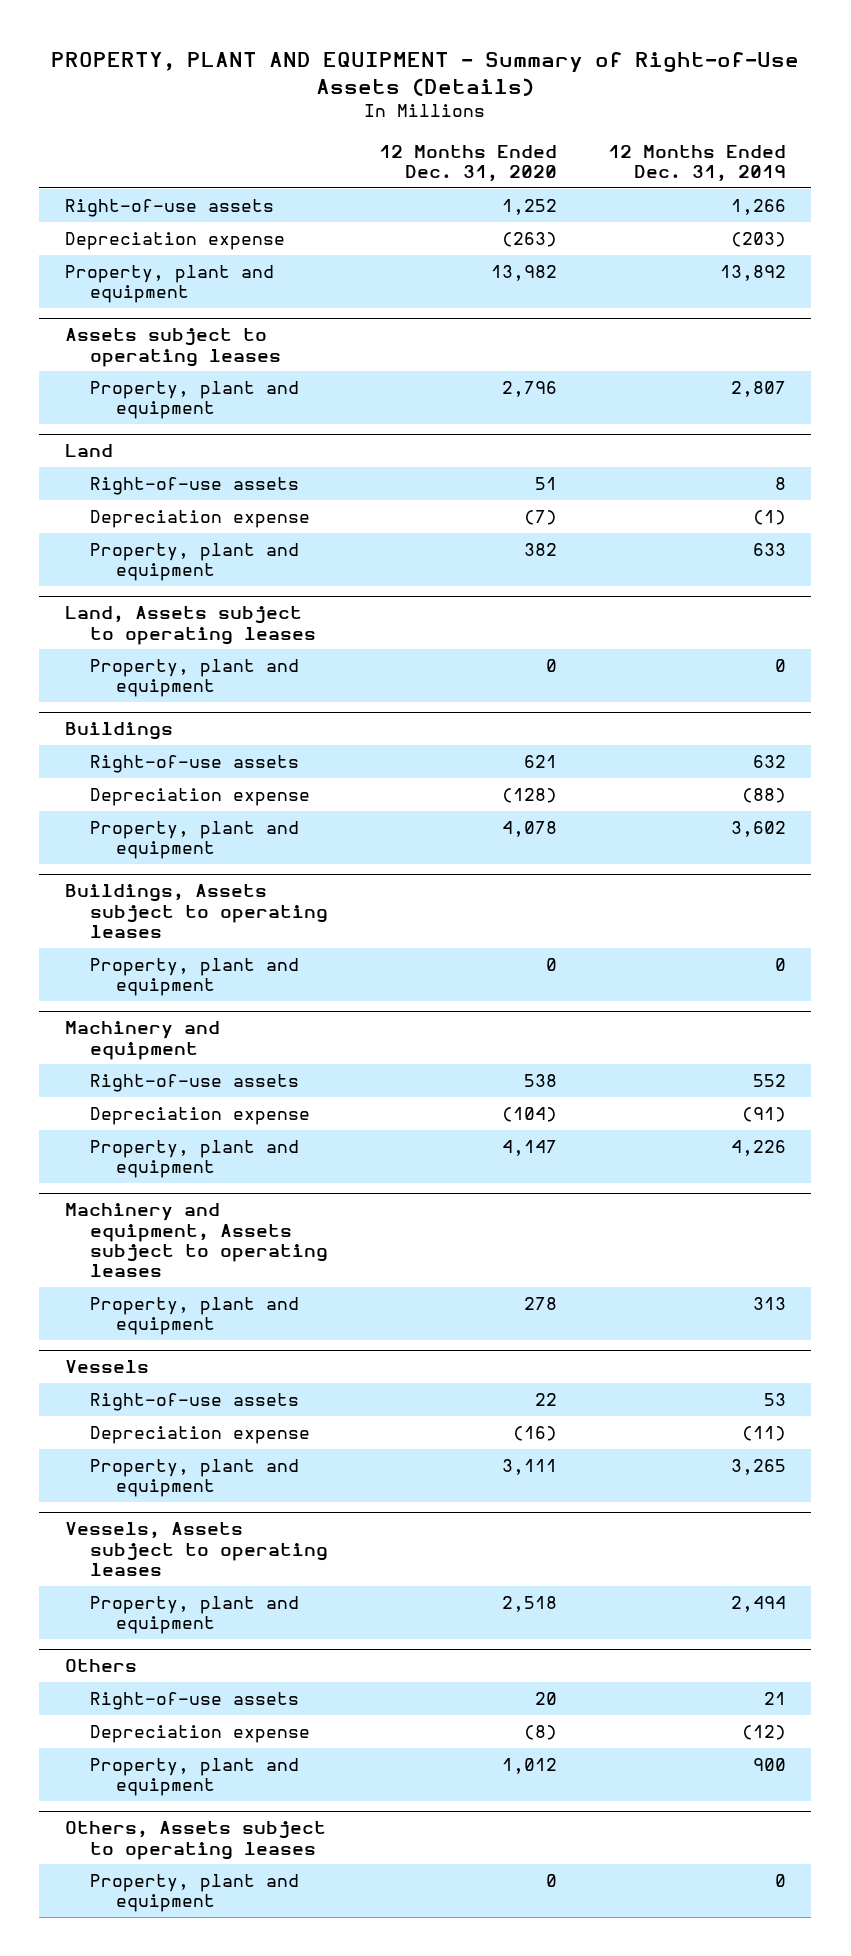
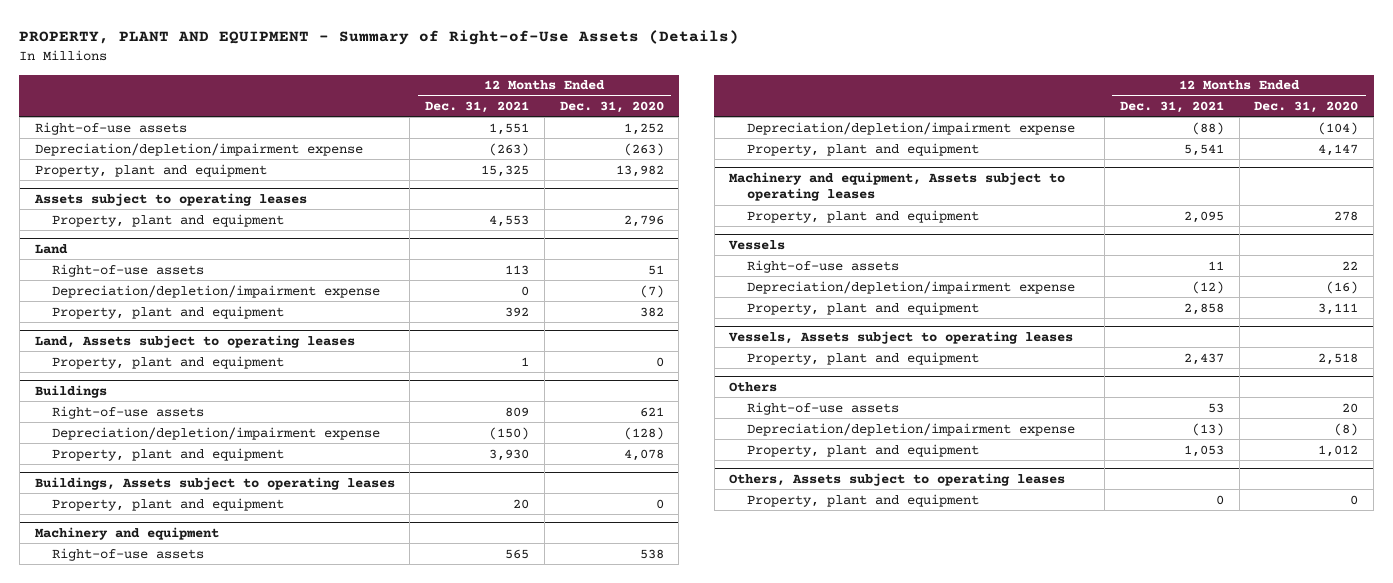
[607,144,786,183] 12 Months Ended Dec. 31, 2019 -> none
none -> [425,101,530,114] Dec. 31, 2021
[64,231,285,250] Depreciation expense -> [34,142,363,156] Depreciation/depletion/impairment expense
[90,509,311,528] Depreciation expense -> [52,284,381,298] Depreciation/depletion/impairment expense
[90,787,311,806] Depreciation expense -> [52,426,381,440] Depreciation/depletion/impairment expense
[90,1106,311,1125] Depreciation expense -> [746,121,1075,135] Depreciation/depletion/impairment expense
[90,1425,311,1444] Depreciation expense -> [746,280,1075,294] Depreciation/depletion/impairment expense
[90,1724,311,1743] Depreciation expense -> [746,422,1075,436] Depreciation/depletion/impairment expense

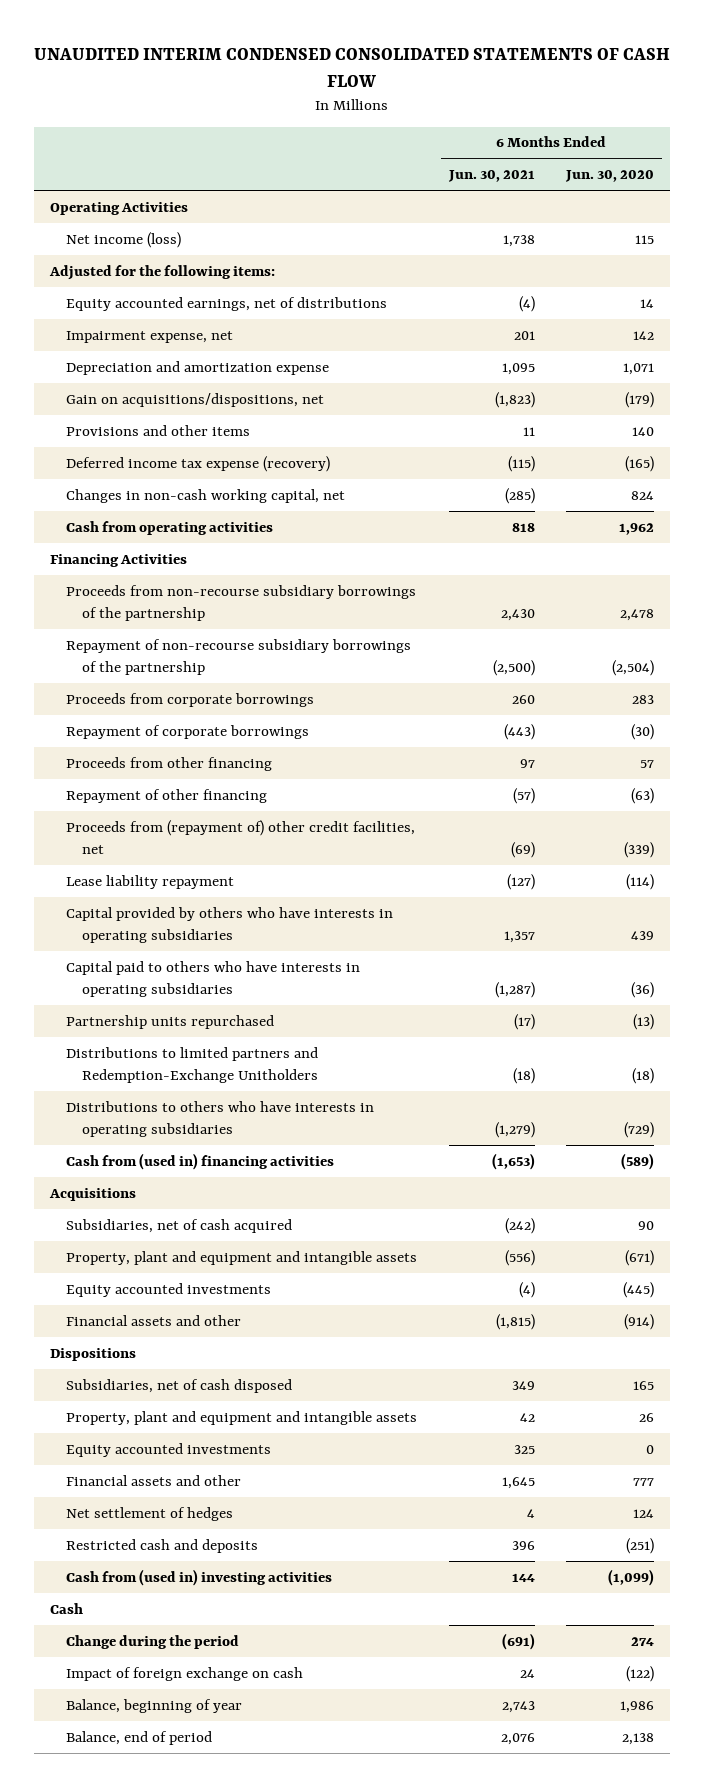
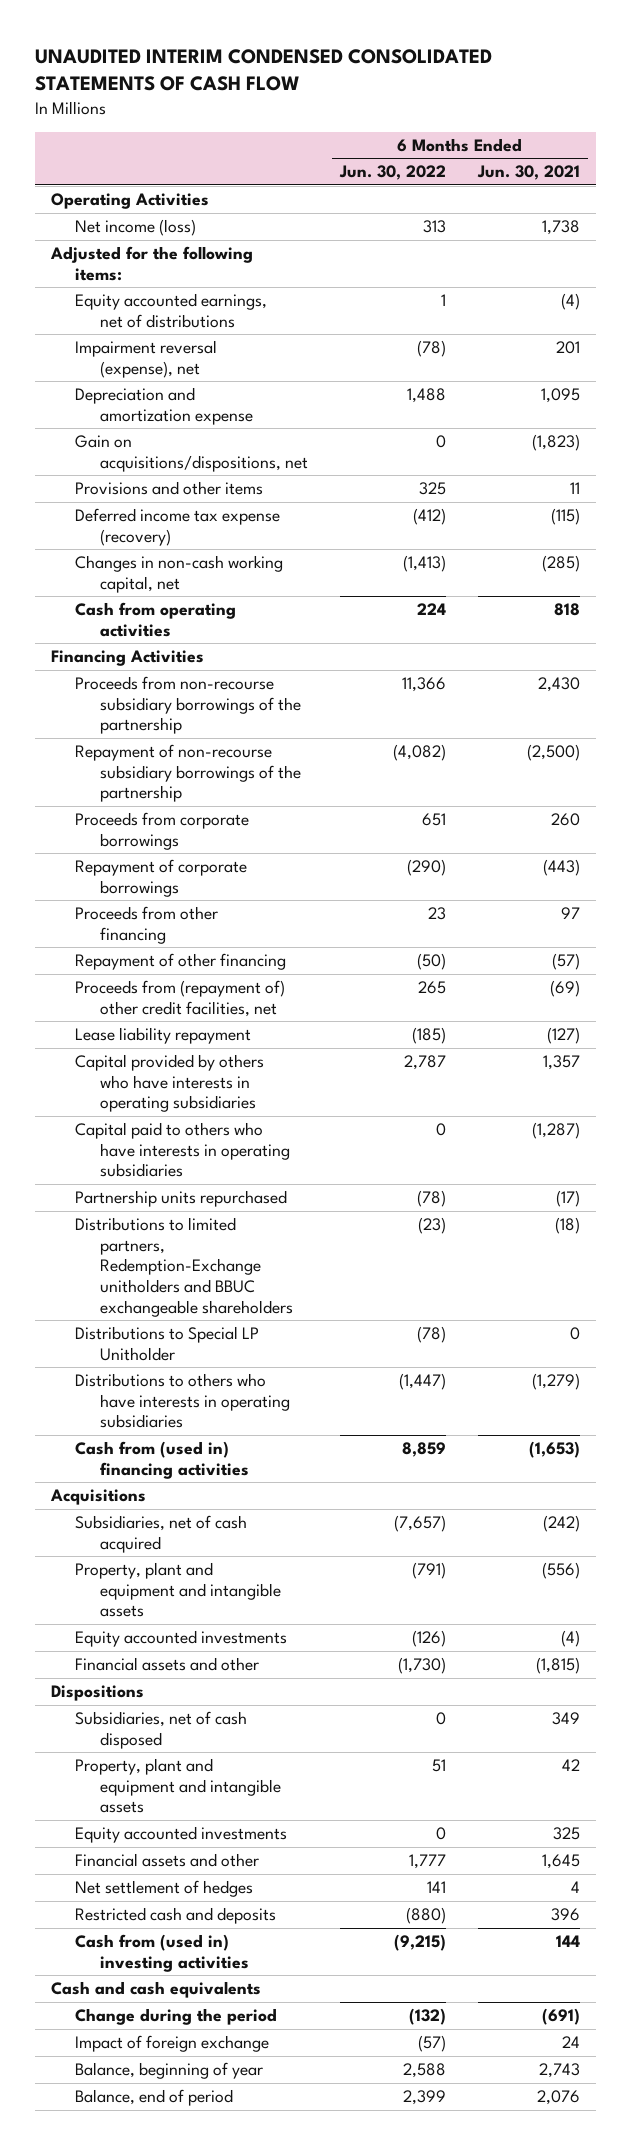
[565,170,655,183] Jun. 30, 2020 -> none
none -> [338,165,446,181] Jun. 30, 2022
[65,330,233,343] Impairment expense, net -> [75,340,218,378] Impairment reversal (expense), net
[65,1046,318,1083] Distributions to limited partners and Redemption-Exchange Unitholders -> [75,1217,293,1317] Distributions to limited partners, Redemption-Exchange unitholders and BBUC exchangeable shareholders
none -> [75,1326,260,1361] Distributions to Special LP Unitholder
[49,1602,83,1614] Cash -> [51,1981,262,1999] Cash and cash equivalents
[65,1666,303,1681] Impact of foreign exchange on cash -> [75,2035,270,2053] Impact of foreign exchange

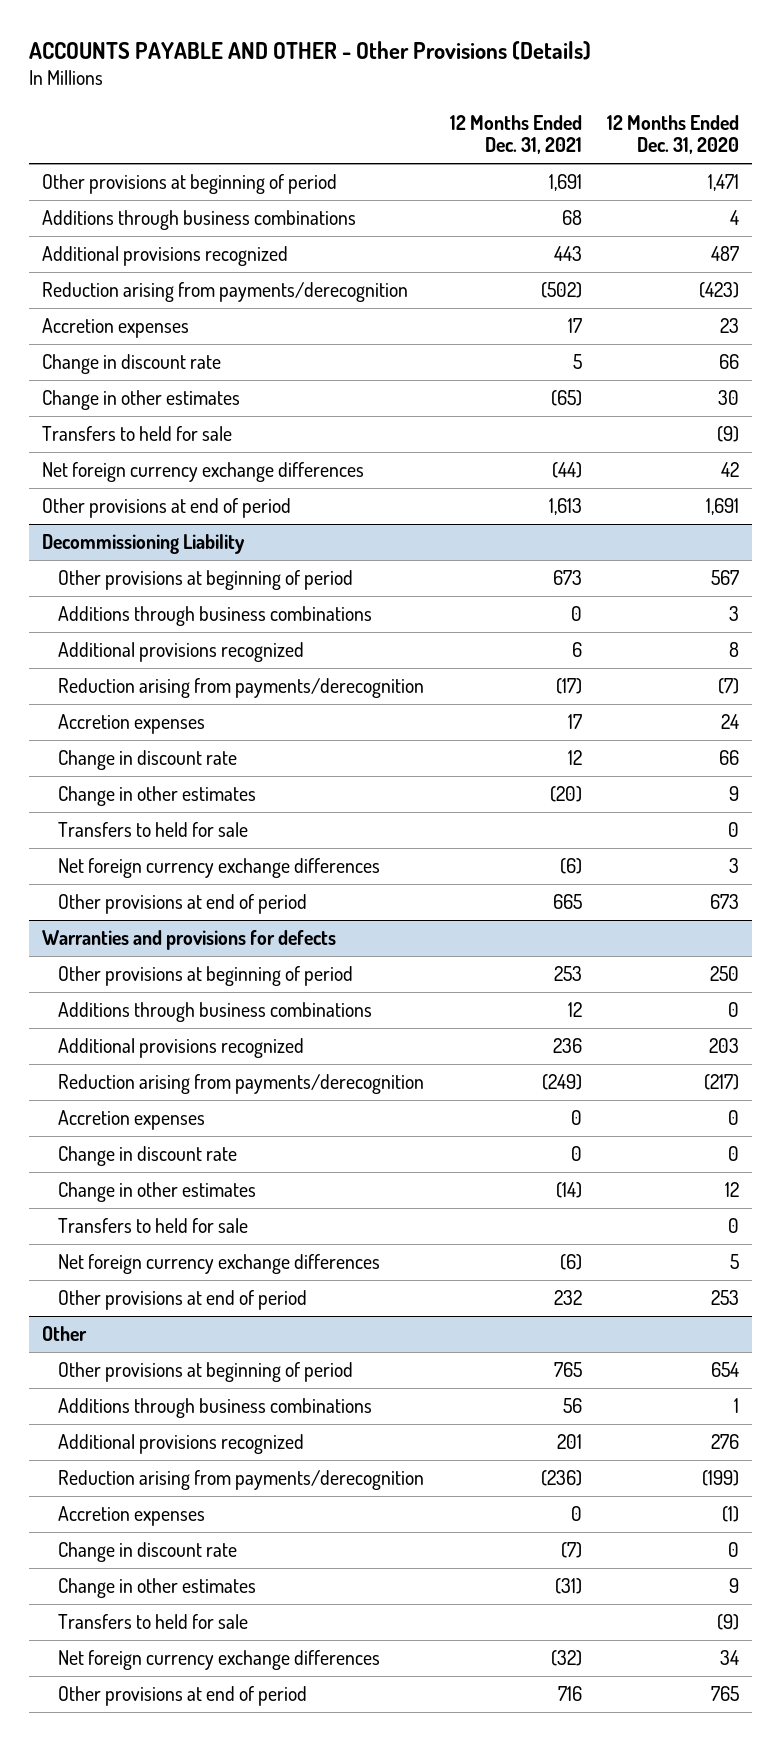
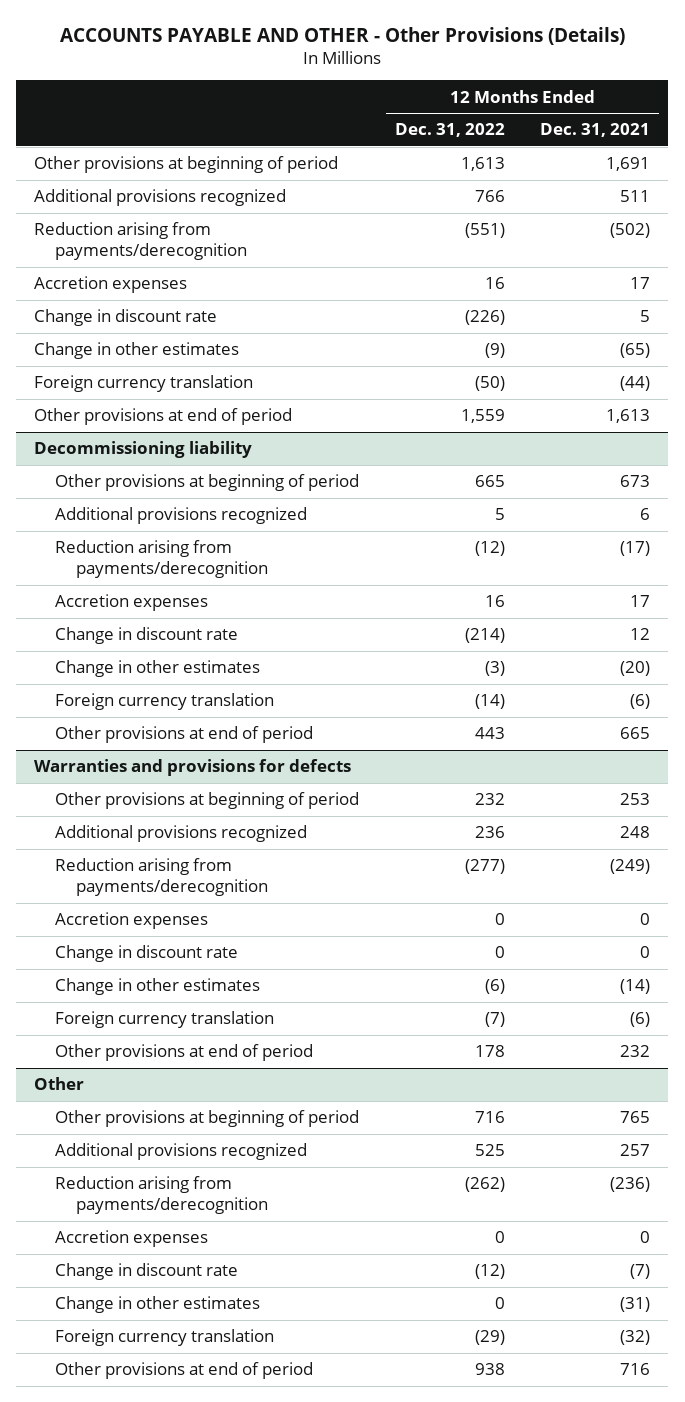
[606,114,739,155] 12 Months Ended Dec. 31, 2020 -> none
none -> [394,123,505,138] Dec. 31, 2022
[41,210,356,231] Additions through business combinations -> none
[553,246,582,262] 443 -> [620,190,651,203] 511
[41,426,232,442] Transfers to held for sale -> none
[41,462,364,483] Net foreign currency exchange differences -> [34,375,254,393] Foreign currency translation
[41,534,245,555] Decommissioning Liability -> [34,441,253,459] Decommissioning liability
[58,606,373,627] Additions through business combinations -> none
[58,822,249,838] Transfers to held for sale -> none
[58,858,381,879] Net foreign currency exchange differences -> [55,693,275,711] Foreign currency translation
[58,1002,373,1023] Additions through business combinations -> none
[552,1038,582,1054] 236 -> [620,826,651,839] 248
[58,1218,249,1234] Transfers to held for sale -> none
[58,1254,381,1275] Net foreign currency exchange differences -> [55,1011,275,1029] Foreign currency translation
[58,1398,373,1419] Additions through business combinations -> none
[556,1434,582,1450] 201 -> [620,1144,651,1157] 257
[58,1614,249,1630] Transfers to held for sale -> none
[58,1650,381,1671] Net foreign currency exchange differences -> [55,1329,275,1347] Foreign currency translation

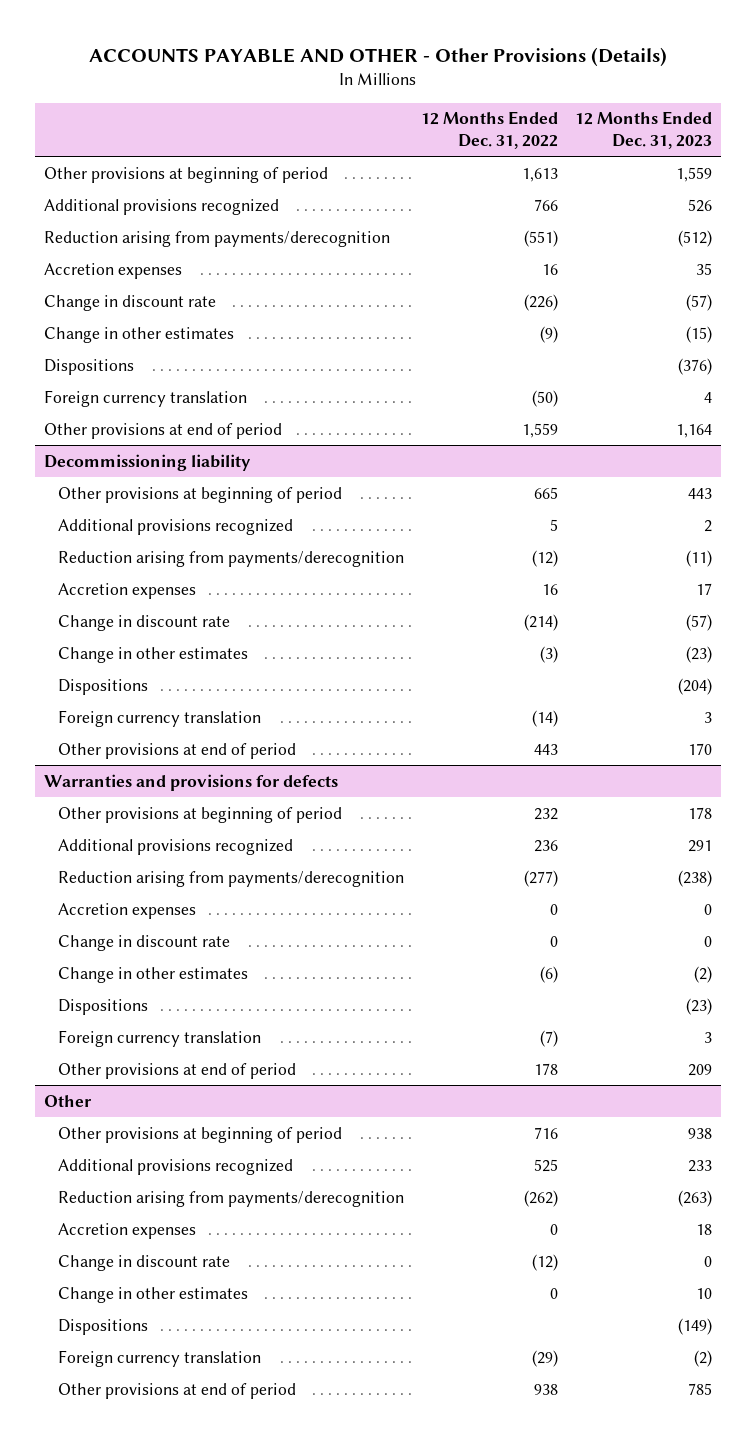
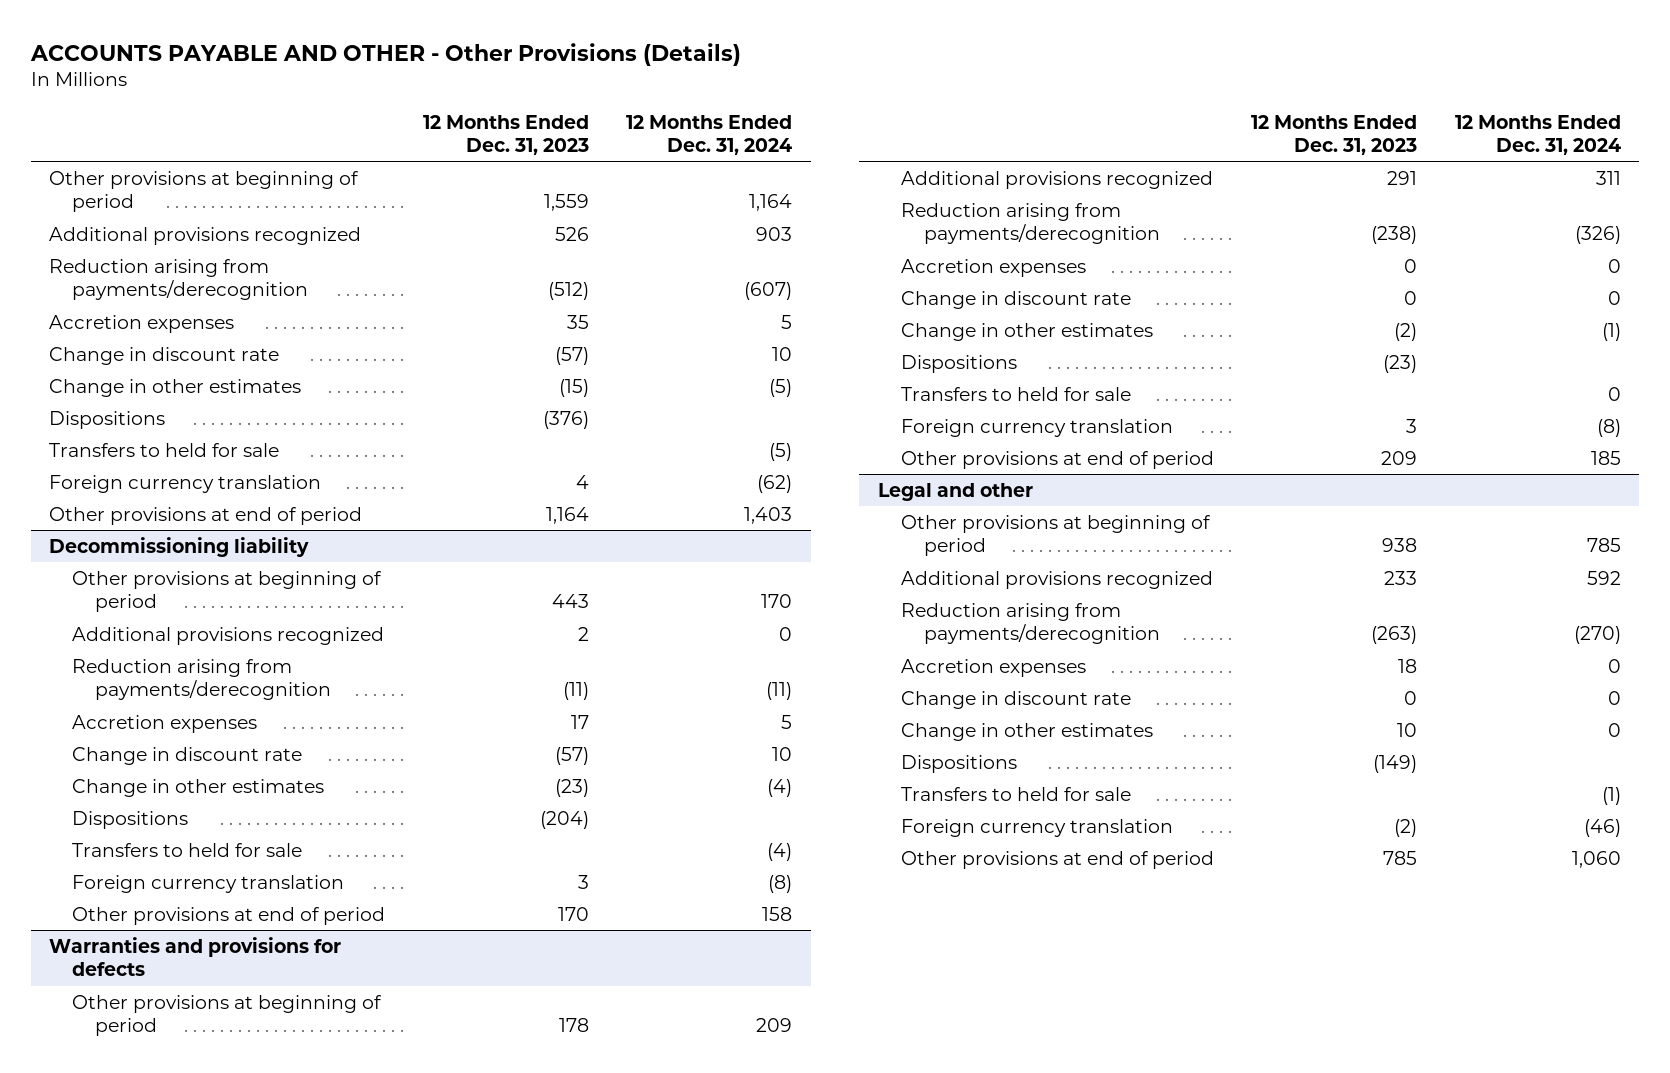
[421,111,559,149] 12 Months Ended Dec. 31, 2022 -> none
none -> [626,114,793,155] 12 Months Ended Dec. 31, 2024
none -> [49,442,280,457] Transfers to held for sale
none -> [72,842,303,857] Transfers to held for sale
none -> [900,386,1131,401] Transfers to held for sale
[43,1094,92,1107] Other -> [877,482,1033,501] Legal and other
none -> [900,786,1131,801] Transfers to held for sale

